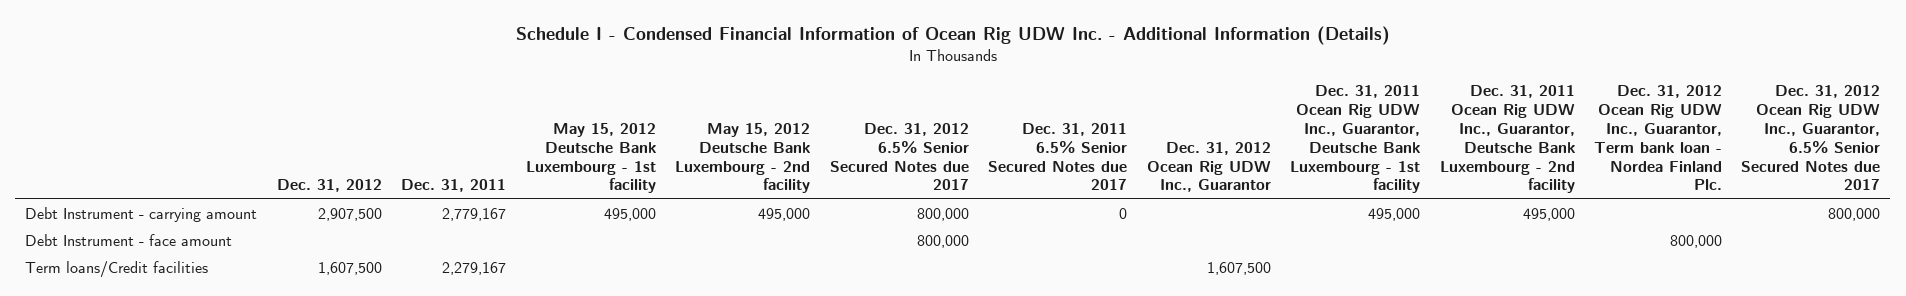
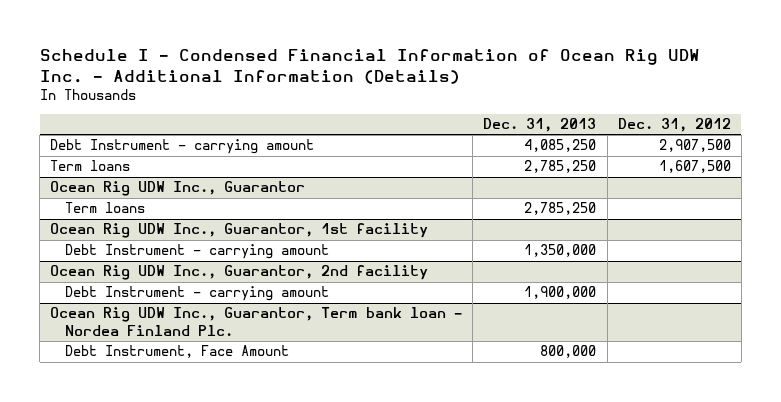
[401,179,507,193] Dec. 31, 2011 -> none
[525,122,656,194] May 15, 2012 Deutsche Bank Luxembourg - 1st facility -> none
[675,122,811,194] May 15, 2012 Deutsche Bank Luxembourg - 2nd facility -> none
[829,122,969,191] Dec. 31, 2012 6.5% Senior Secured Notes due 2017 -> none
[988,122,1128,191] Dec. 31, 2011 6.5% Senior Secured Notes due 2017 -> none
[1146,141,1271,193] Dec. 31, 2012 Ocean Rig UDW Inc., Guarantor -> none
[1290,85,1421,194] Dec. 31, 2011 Ocean Rig UDW Inc., Guarantor, Deutsche Bank Luxembourg - 1st facility -> none
[1439,85,1575,194] Dec. 31, 2011 Ocean Rig UDW Inc., Guarantor, Deutsche Bank Luxembourg - 2nd facility -> none
[1594,85,1723,191] Dec. 31, 2012 Ocean Rig UDW Inc., Guarantor, Term bank loan - Nordea Finland Plc. -> none
[1741,85,1881,191] Dec. 31, 2012 Ocean Rig UDW Inc., Guarantor, 6.5% Senior Secured Notes due 2017 -> none
none -> [483,117,597,132] Dec. 31, 2013
[25,234,233,247] Debt Instrument - face amount -> none
[25,261,209,279] Term loans/Credit facilities -> [50,160,131,172] Term loans
none -> [50,181,306,197] Ocean Rig UDW Inc., Guarantor
none -> [65,202,146,214] Term loans
none -> [50,223,429,239] Ocean Rig UDW Inc., Guarantor, 1st facility
none -> [65,244,330,260] Debt Instrument - carrying amount
none -> [50,265,429,281] Ocean Rig UDW Inc., Guarantor, 2nd facility
none -> [65,286,330,302] Debt Instrument - carrying amount
none -> [50,307,463,336] Ocean Rig UDW Inc., Guarantor, Term bank loan - Nordea Finland Plc.
none -> [65,345,290,359] Debt Instrument, Face Amount

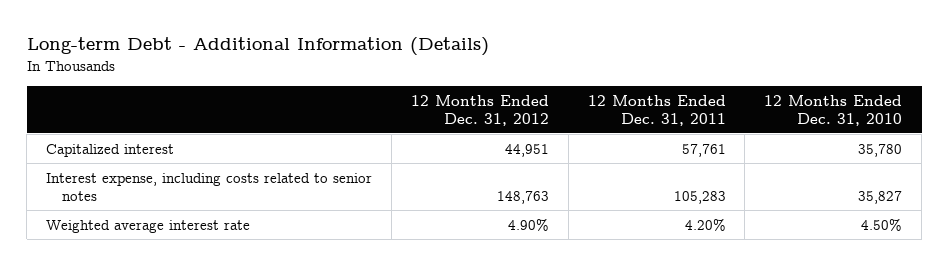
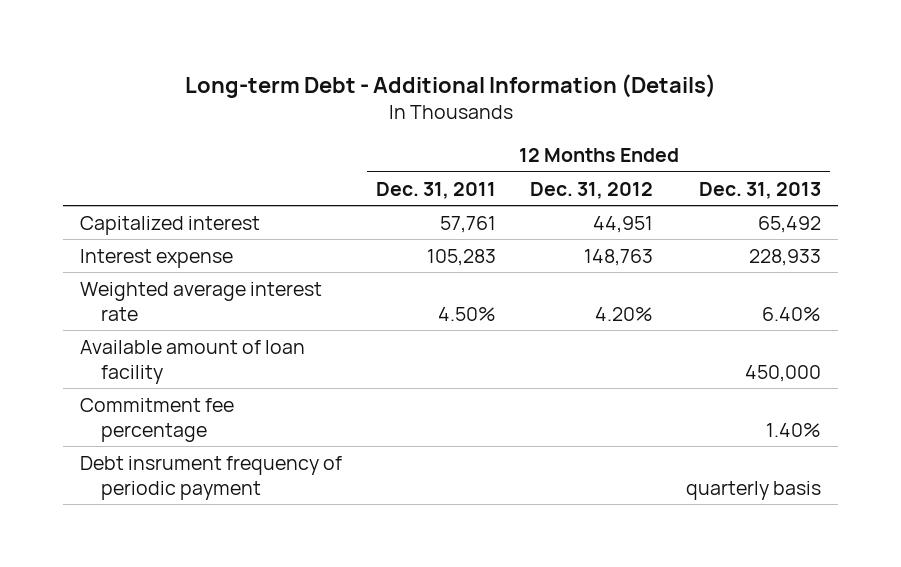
[764,94,903,126] 12 Months Ended Dec. 31, 2010 -> none
none -> [699,181,822,199] Dec. 31, 2013
[45,172,372,201] Interest expense, including costs related to senior notes -> [80,248,234,268] Interest expense
[507,217,549,231] 4.90% -> [594,306,653,321] 4.20%
[684,217,726,231] 4.20% -> [437,306,496,321] 4.50%
none -> [80,339,306,384] Available amount of loan facility
none -> [80,397,235,442] Commitment fee percentage
none -> [80,455,343,500] Debt insrument frequency of periodic payment

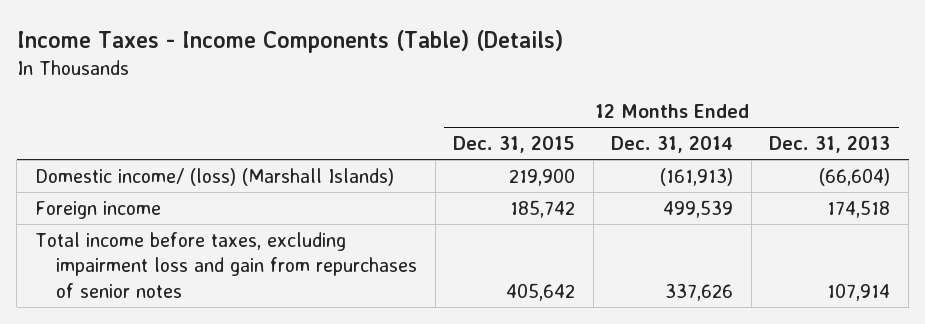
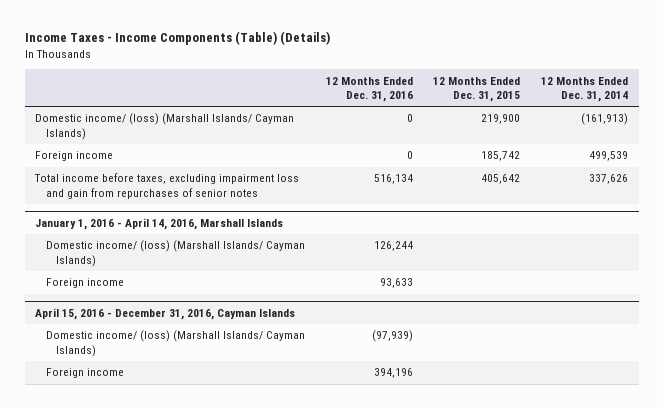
[769,136,891,154] Dec. 31, 2013 -> none
none -> [325,76,413,103] 12 Months Ended Dec. 31, 2016
[34,168,394,187] Domestic income/ (loss) (Marshall Islands) -> [34,113,294,140] Domestic income/ (loss) (Marshall Islands/ Cayman Islands)
none -> [34,217,283,230] January 1, 2016 - April 14, 2016, Marshall Islands
none -> [45,240,305,267] Domestic income/ (loss) (Marshall Islands/ Cayman Islands)
none -> [45,278,124,289] Foreign income
none -> [34,307,295,320] April 15, 2016 - December 31, 2016, Cayman Islands
none -> [45,330,305,357] Domestic income/ (loss) (Marshall Islands/ Cayman Islands)
none -> [45,368,124,379] Foreign income

